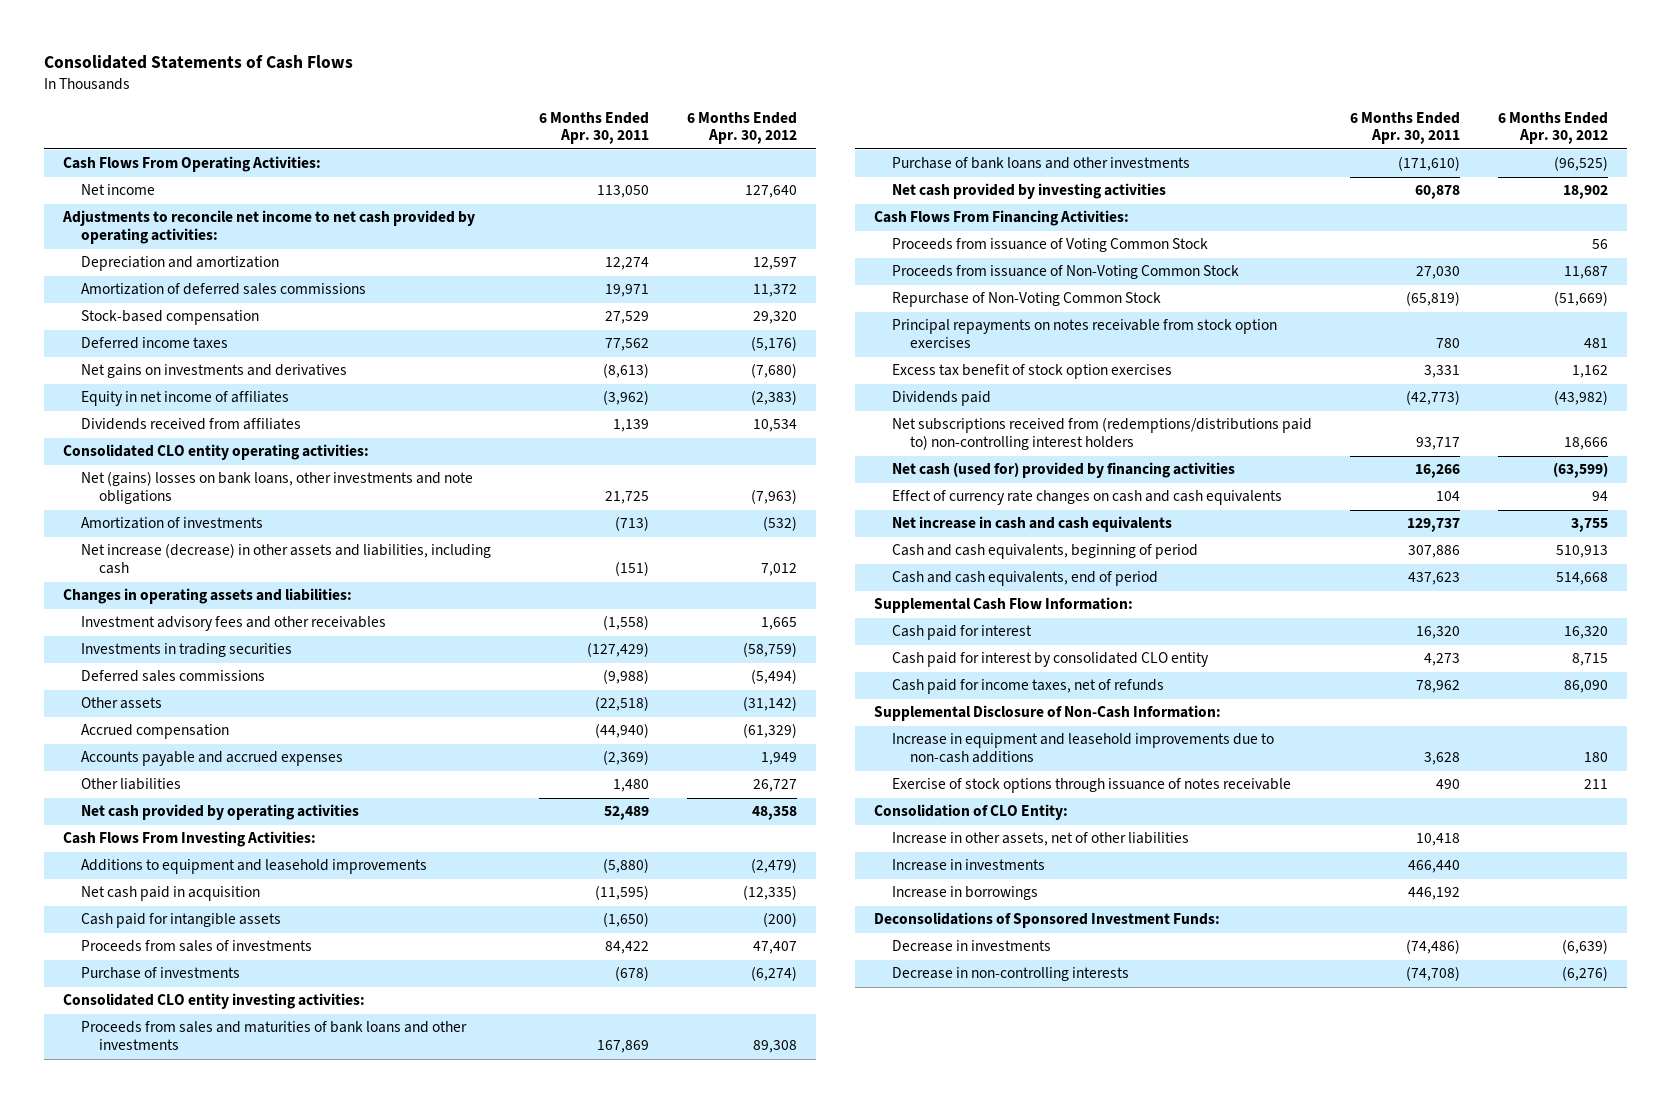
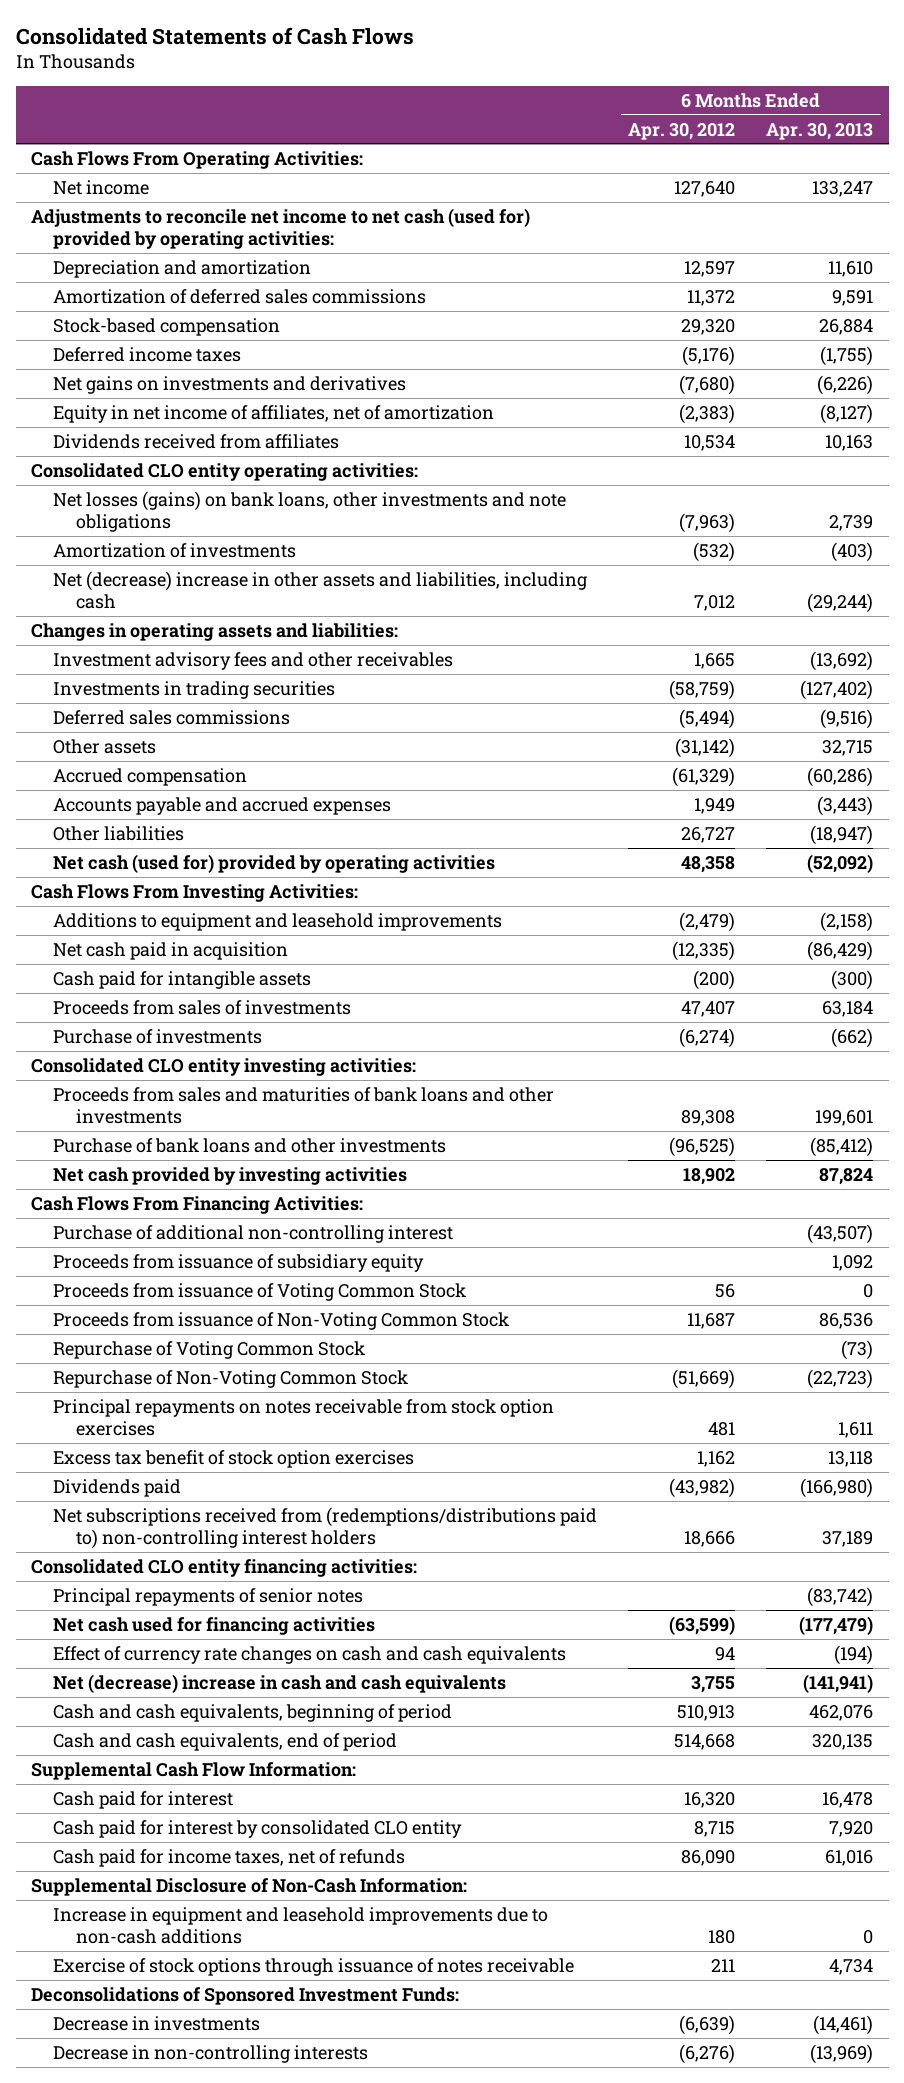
[539,111,650,145] 6 Months Ended Apr. 30, 2011 -> none
none -> [766,122,874,140] Apr. 30, 2013
[62,210,476,245] Adjustments to reconcile net income to net cash provided by operating activities: -> [31,207,531,250] Adjustments to reconcile net income to net cash (used for) provided by operating activities:
[81,391,290,407] Equity in net income of affiliates -> [53,404,495,423] Equity in net income of affiliates, net of amortization
[81,471,474,505] Net (gains) losses on bank loans, other investments and note obligations -> [53,490,567,533] Net losses (gains) on bank loans, other investments and note obligations
[81,543,492,575] Net increase (decrease) in other assets and liabilities, including cash -> [53,570,588,610] Net (decrease) increase in other assets and liabilities, including cash
[81,804,360,821] Net cash provided by operating activities -> [53,853,496,873] Net cash (used for) provided by operating activities
none -> [53,1224,454,1243] Purchase of additional non-controlling interest
none -> [53,1253,425,1272] Proceeds from issuance of subsidiary equity
none -> [53,1340,366,1359] Repurchase of Voting Common Stock
none -> [31,1558,418,1577] Consolidated CLO entity financing activities:
none -> [53,1587,364,1606] Principal repayments of senior notes
[892,462,1236,479] Net cash (used for) provided by financing activities -> [53,1616,376,1635] Net cash used for financing activities
[892,516,1173,533] Net increase in cash and cash equivalents -> [53,1673,507,1693] Net (decrease) increase in cash and cash equivalents
[874,804,1069,821] Consolidation of CLO Entity: -> none
[892,832,1190,847] Increase in other assets, net of other liabilities -> none
[892,859,1046,872] Increase in investments -> none
[892,886,1039,901] Increase in borrowings -> none

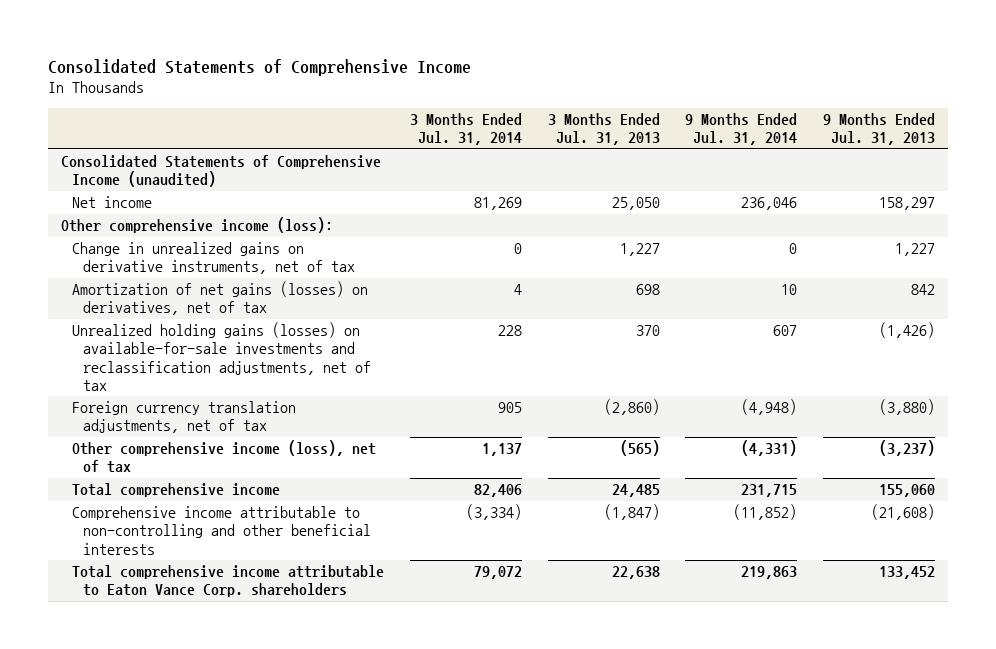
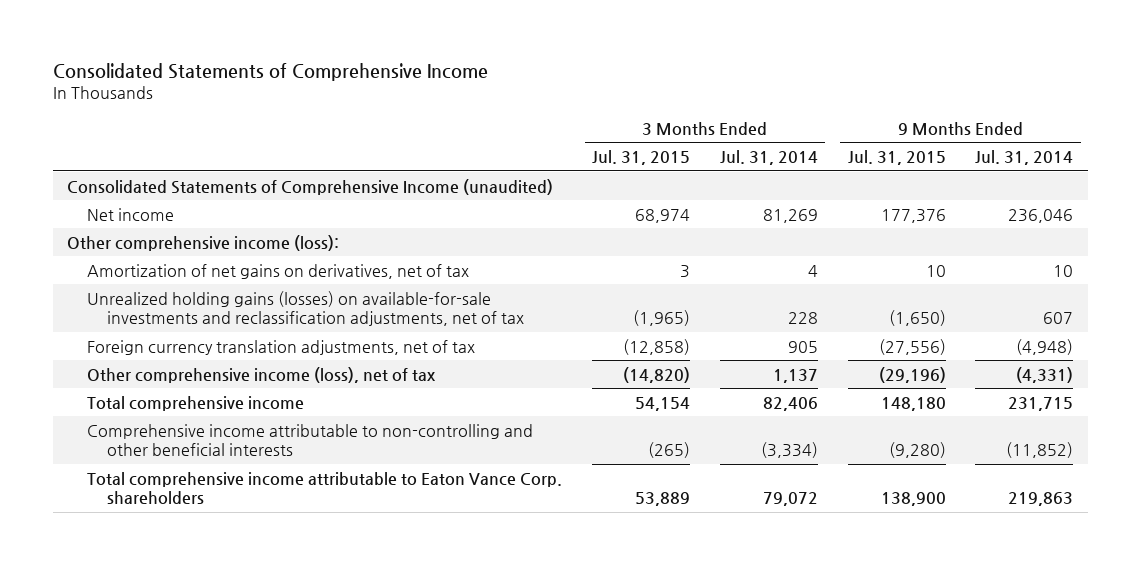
[547,112,660,146] 3 Months Ended Jul. 31, 2013 -> none
[823,112,936,146] 9 Months Ended Jul. 31, 2013 -> none
none -> [591,150,690,166] Jul. 31, 2015
none -> [847,150,946,166] Jul. 31, 2015
[71,242,356,275] Change in unrealized gains on derivative instruments, net of tax -> none
[71,281,368,316] Amortization of net gains (losses) on derivatives, net of tax -> [87,263,470,279] Amortization of net gains on derivatives, net of tax

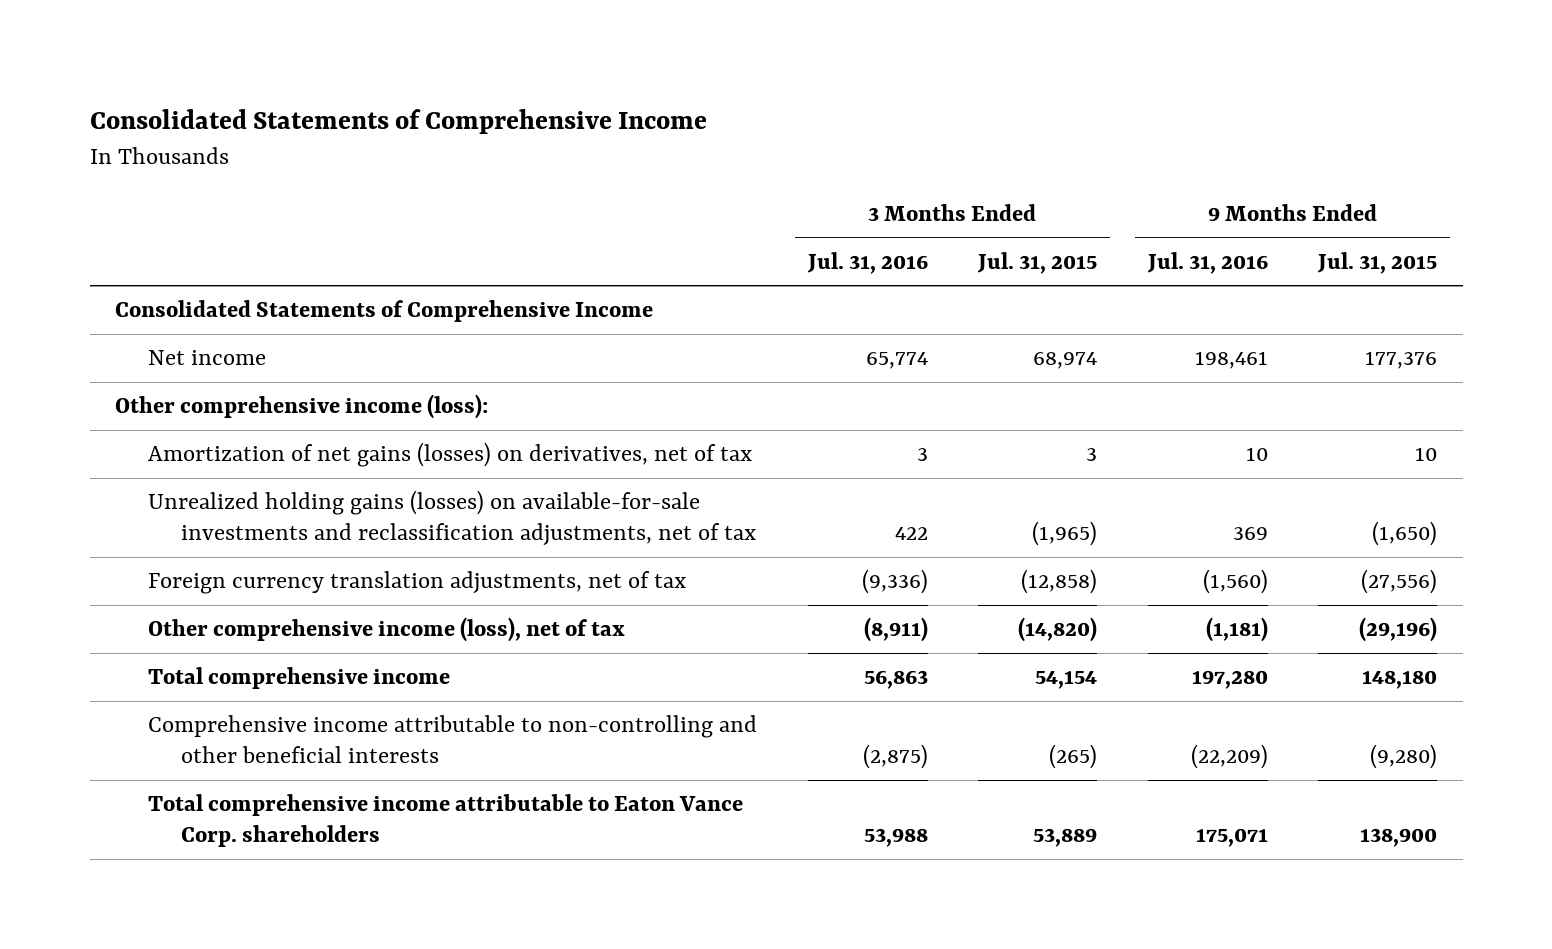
[719,150,818,166] Jul. 31, 2014 -> none
[975,150,1074,166] Jul. 31, 2014 -> none
none -> [806,251,928,274] Jul. 31, 2016
none -> [1146,251,1268,274] Jul. 31, 2016
[67,178,554,195] Consolidated Statements of Comprehensive Income (unaudited) -> [114,300,653,323] Consolidated Statements of Comprehensive Income
[87,263,470,279] Amortization of net gains on derivatives, net of tax -> [148,442,753,468] Amortization of net gains (losses) on derivatives, net of tax

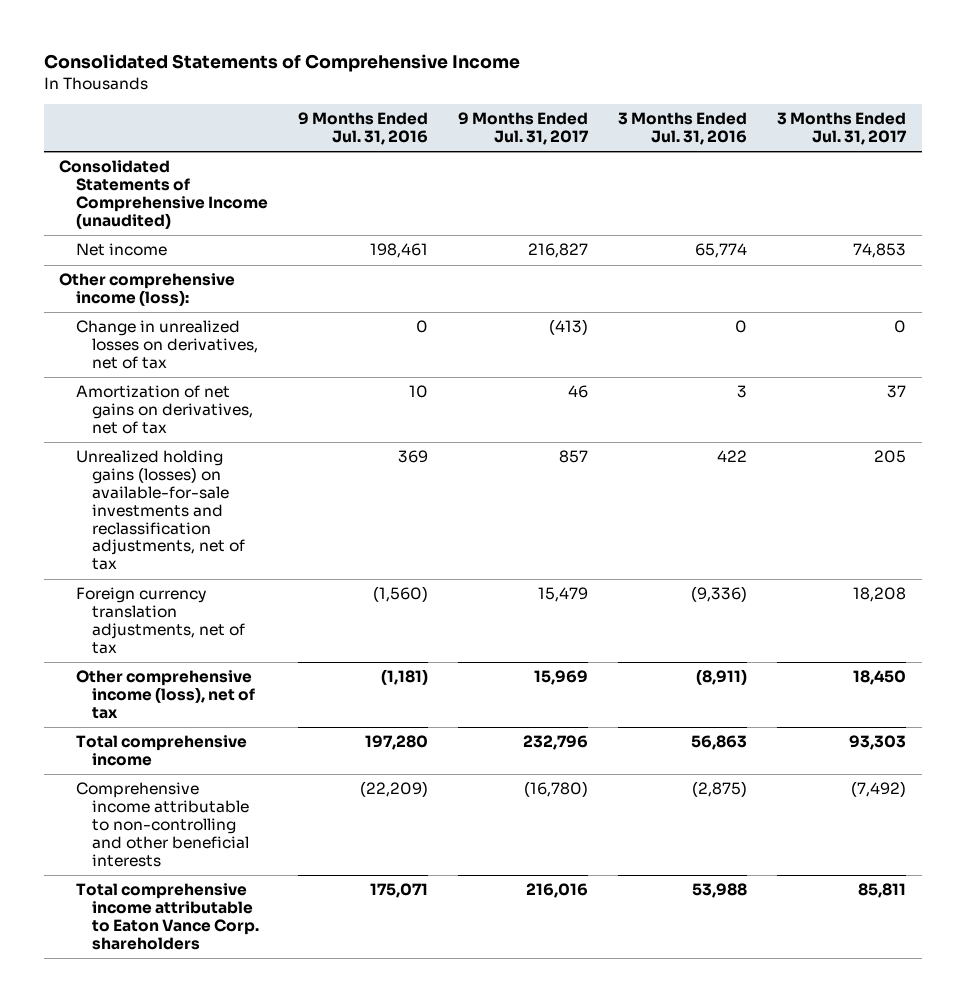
[977,251,1098,274] Jul. 31, 2015 -> none
[1317,251,1438,274] Jul. 31, 2015 -> none
none -> [457,112,589,146] 9 Months Ended Jul. 31, 2017
none -> [777,112,908,146] 3 Months Ended Jul. 31, 2017
[114,300,653,323] Consolidated Statements of Comprehensive Income -> [59,160,268,229] Consolidated Statements of Comprehensive Income (unaudited)
none -> [75,320,258,370] Change in unrealized losses on derivatives, net of tax
[148,442,753,468] Amortization of net gains (losses) on derivatives, net of tax -> [75,385,253,435] Amortization of net gains on derivatives, net of tax

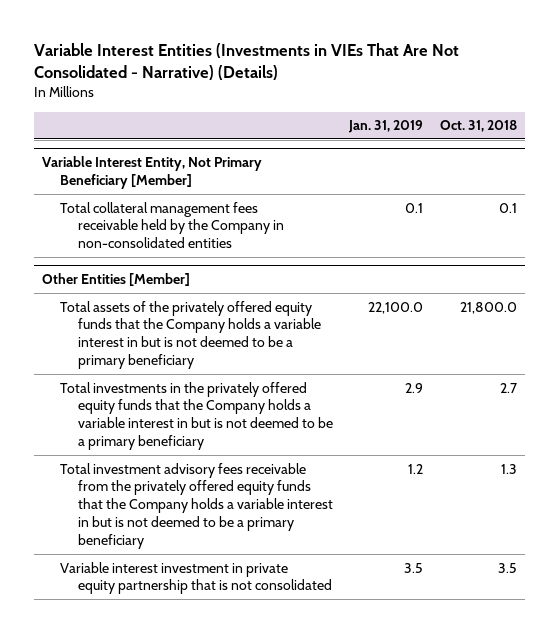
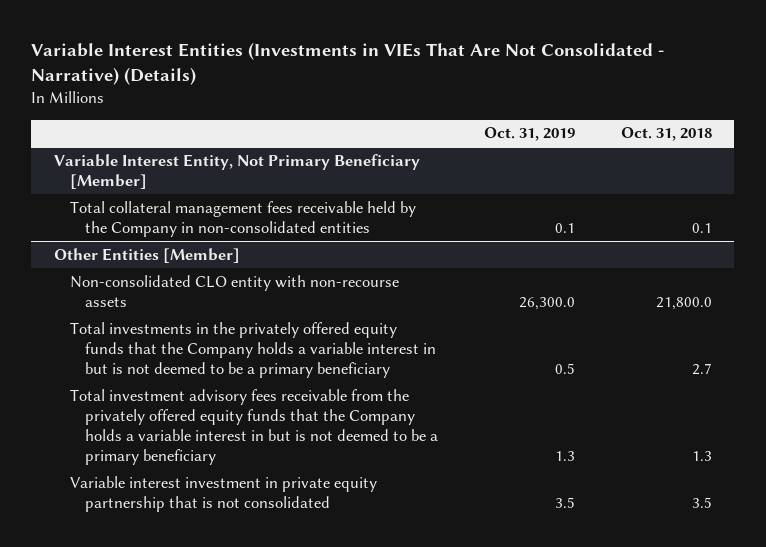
[348,120,424,134] Jan. 31, 2019 -> none
none -> [483,127,575,142] Oct. 31, 2019
[60,300,322,370] Total assets of the privately offered equity funds that the Company holds a variable interest in but is not deemed to be a primary beneficiary -> [69,274,399,307] Non-consolidated CLO entity with non-recourse assets

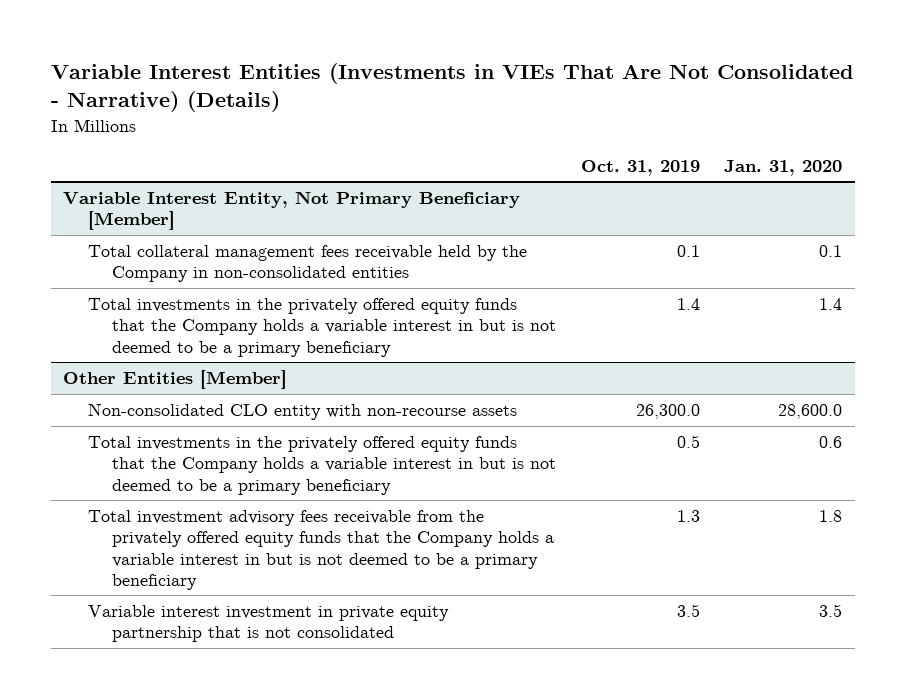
[620,127,712,142] Oct. 31, 2018 -> none
none -> [724,159,843,176] Jan. 31, 2020
none -> [87,298,556,357] Total investments in the privately offered equity funds that the Company holds a variable interest in but is not deemed to be a primary beneficiary

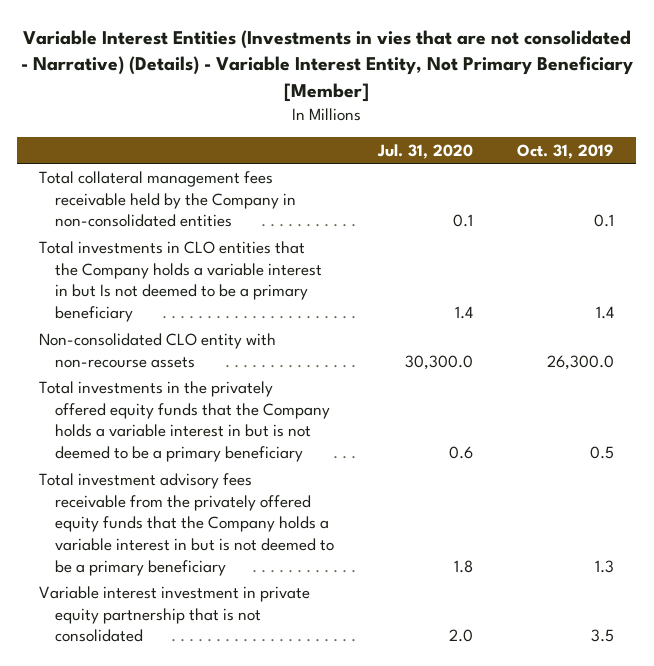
[51,63,854,113] Variable Interest Entities (Investments in VIEs That Are Not Consolidated - Narrative) (Details) -> [20,29,633,102] Variable Interest Entities (Investments in vies that are not consolidated - Narrative) (Details) - Variable Interest Entity, Not Primary Beneficiary [Member]
[724,159,843,176] Jan. 31, 2020 -> none
none -> [377,143,474,159] Jul. 31, 2020
[63,191,521,231] Variable Interest Entity, Not Primary Beneficiary [Member] -> none
[63,370,288,390] Other Entities [Member] -> none
[87,298,556,357] Total investments in the privately offered equity funds that the Company holds a variable interest in but is not deemed to be a primary beneficiary -> [39,240,323,323] Total investments in CLO entities that the Company holds a variable interest in but Is not deemed to be a primary beneficiary

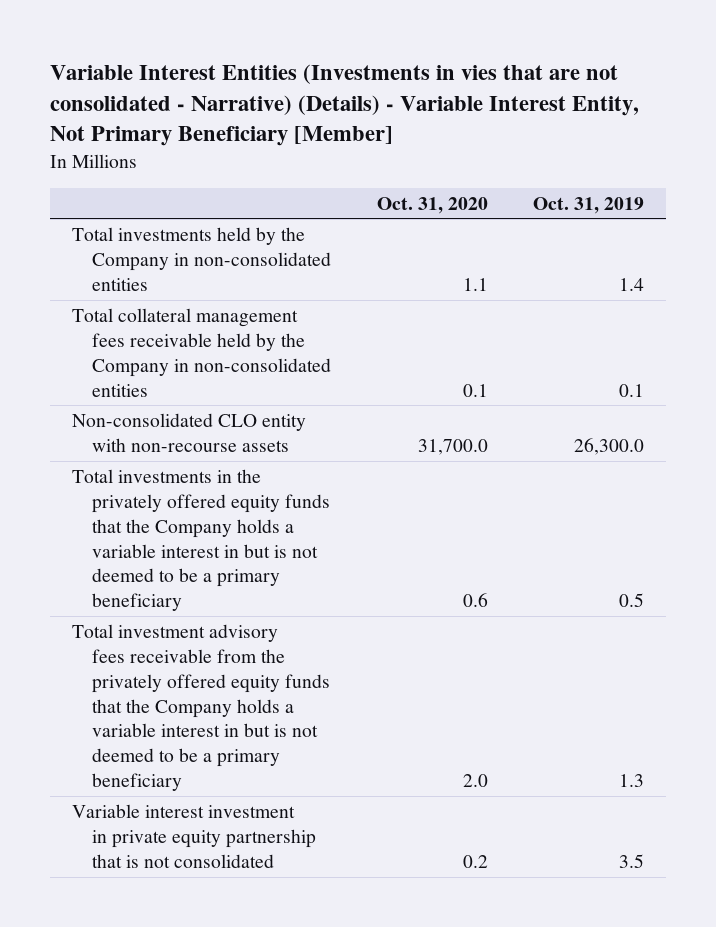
[377,143,474,159] Jul. 31, 2020 -> none
none -> [376,196,488,214] Oct. 31, 2020
none -> [72,226,332,291] Total investments held by the Company in non-consolidated entities
[39,240,323,323] Total investments in CLO entities that the Company holds a variable interest in but Is not deemed to be a primary beneficiary -> none

